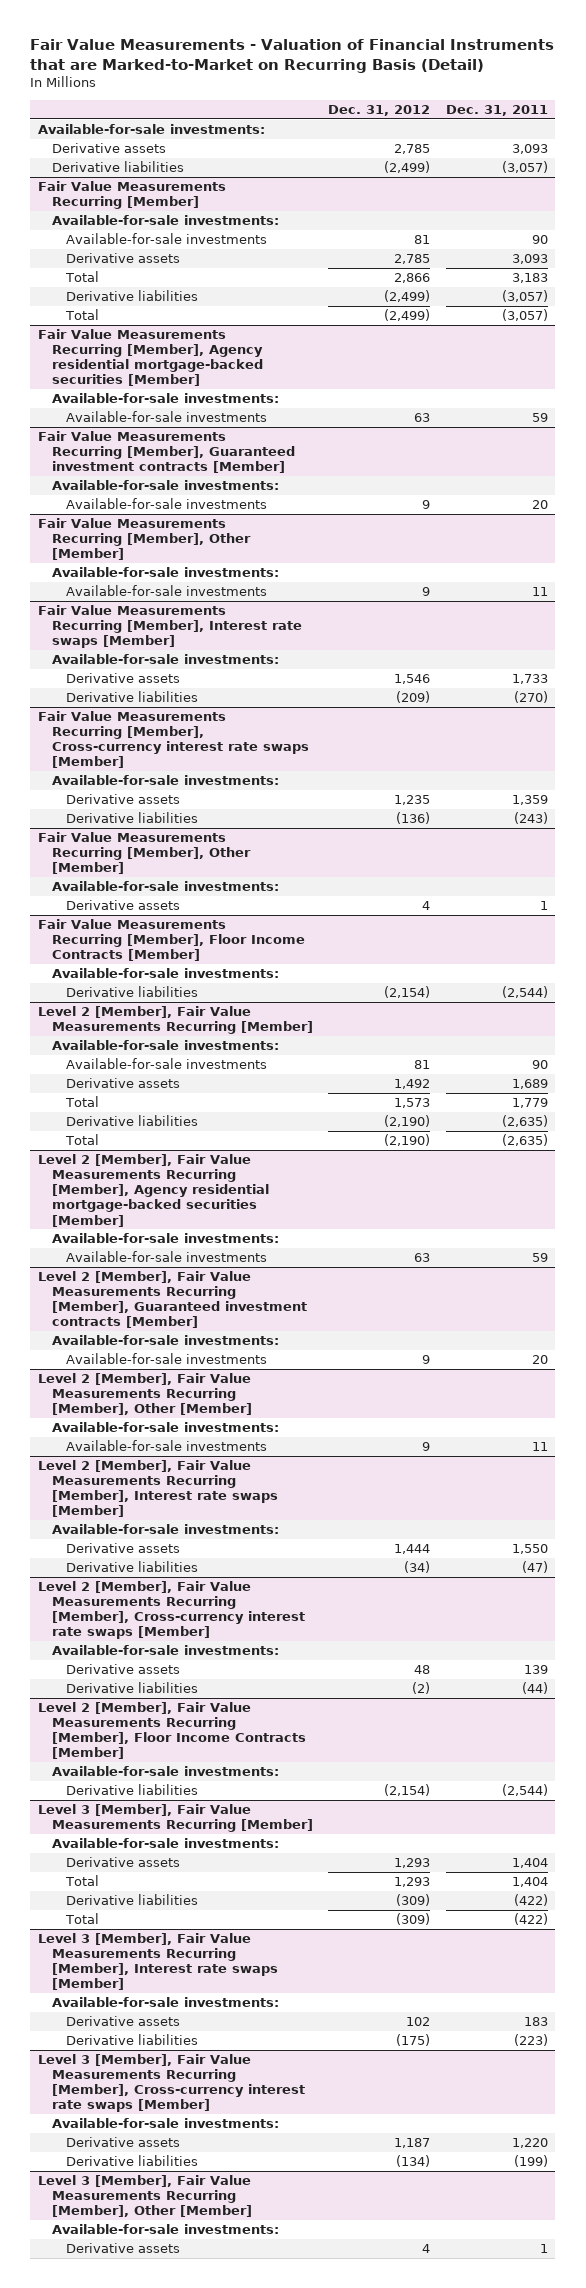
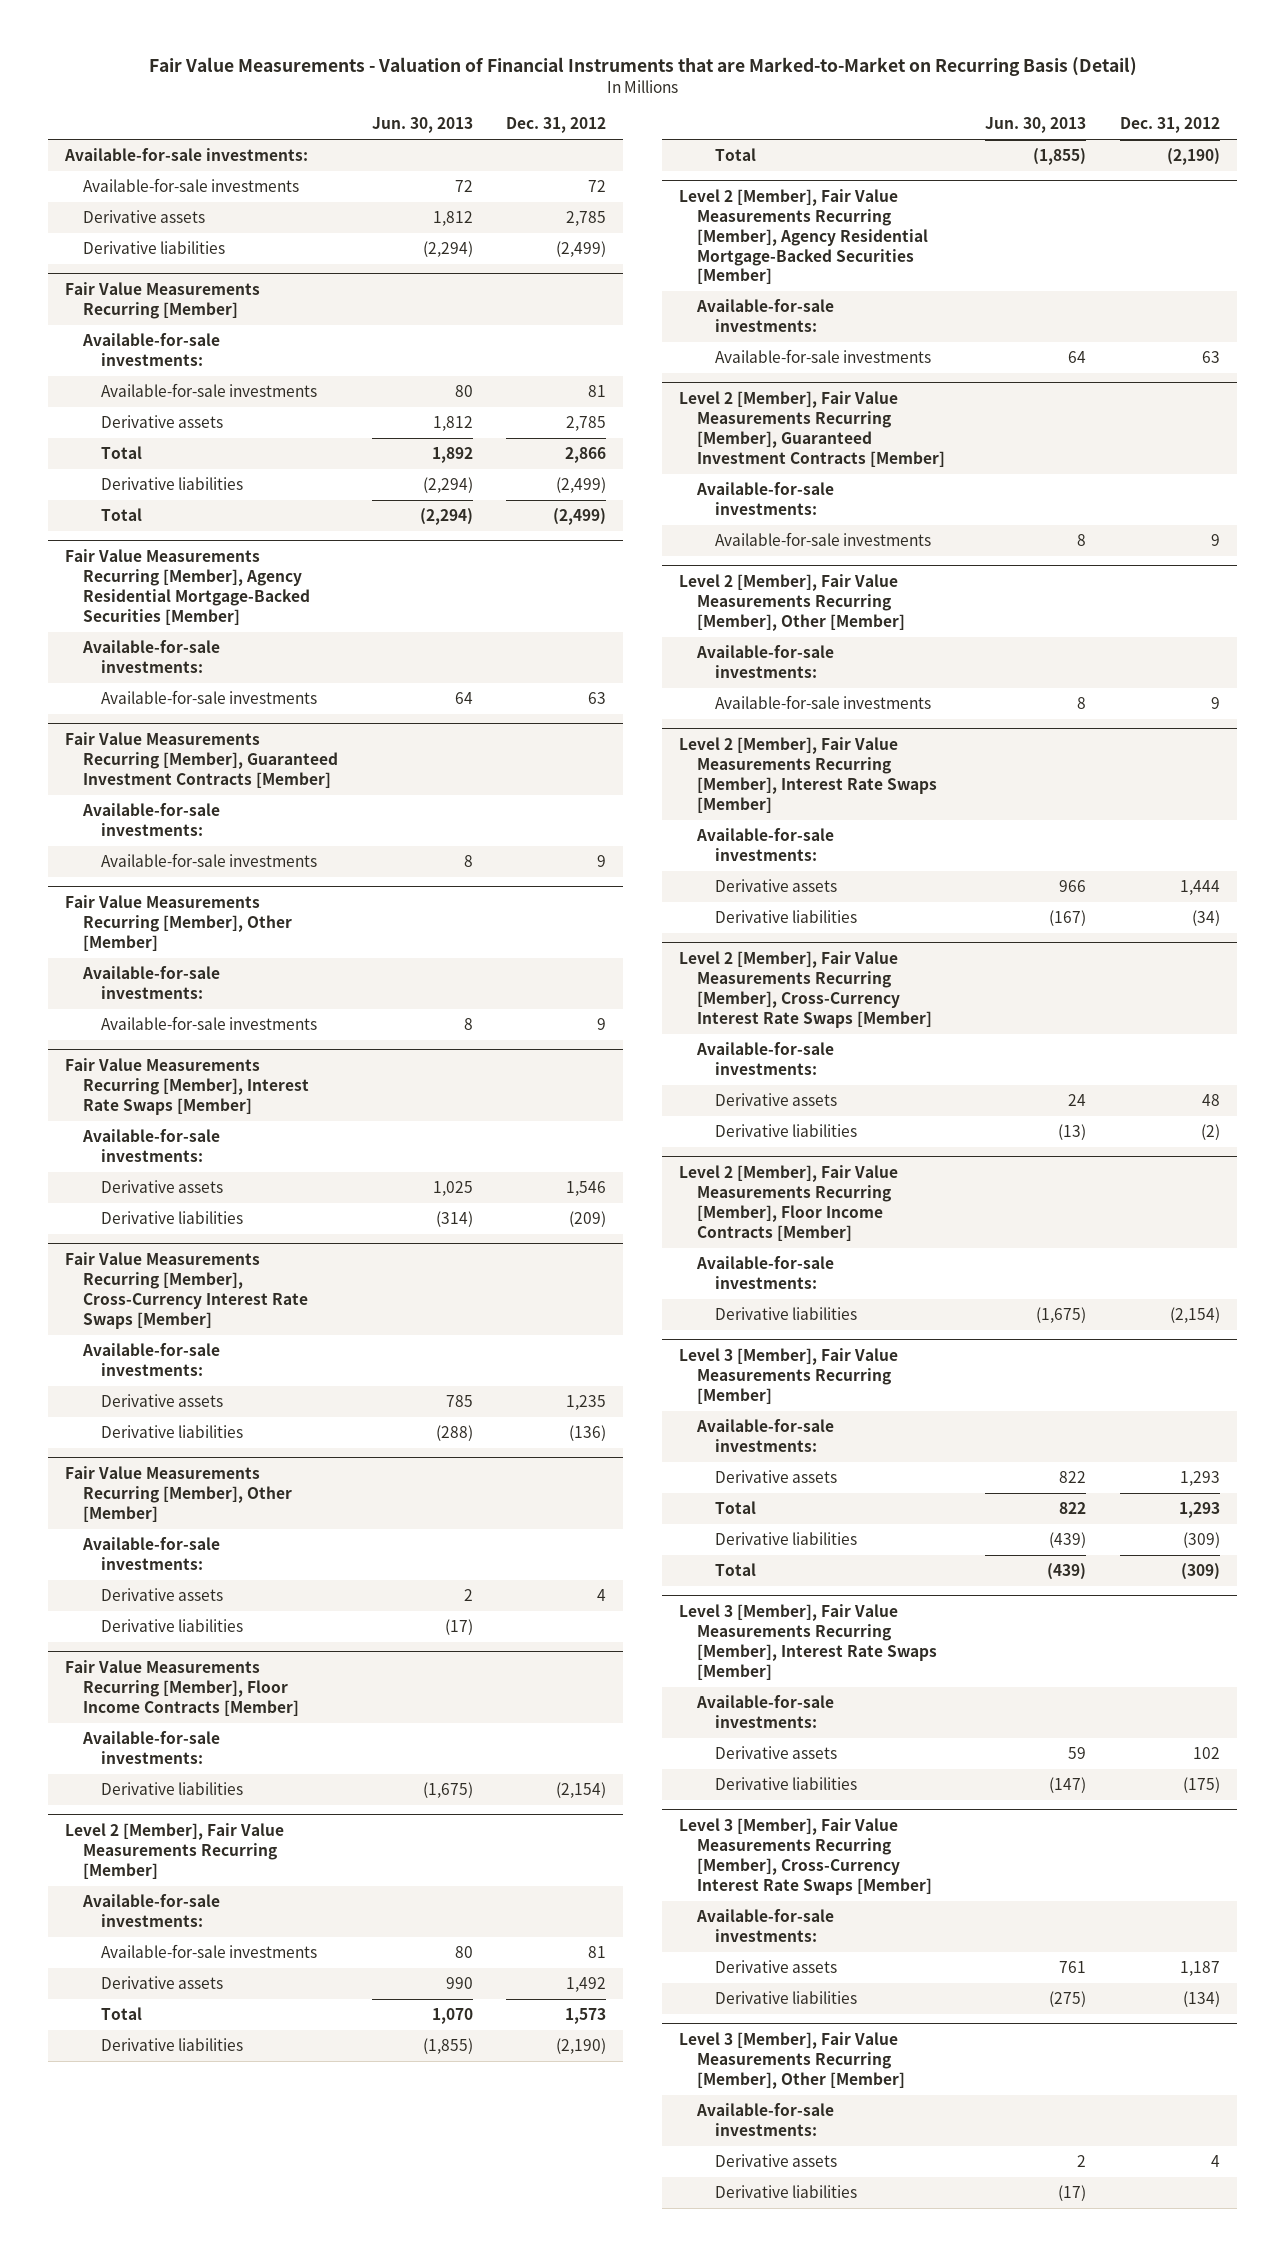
[445,104,548,116] Dec. 31, 2011 -> none
none -> [371,117,473,134] Jun. 30, 2013
none -> [82,178,299,193] Available-for-sale investments
[38,329,264,387] Fair Value Measurements Recurring [Member], Agency residential mortgage-backed securities [Member] -> [64,549,310,625] Fair Value Measurements Recurring [Member], Agency Residential Mortgage-Backed Securities [Member]
[38,431,296,474] Fair Value Measurements Recurring [Member], Guaranteed investment contracts [Member] -> [64,732,338,788] Fair Value Measurements Recurring [Member], Guaranteed Investment Contracts [Member]
[38,605,303,649] Fair Value Measurements Recurring [Member], Interest rate swaps [Member] -> [64,1058,309,1115] Fair Value Measurements Recurring [Member], Interest Rate Swaps [Member]
[38,711,310,769] Fair Value Measurements Recurring [Member], Cross-currency interest rate swaps [Member] -> [64,1252,308,1329] Fair Value Measurements Recurring [Member], Cross-Currency Interest Rate Swaps [Member]
none -> [100,1619,243,1633] Derivative liabilities
[38,1154,270,1227] Level 2 [Member], Fair Value Measurements Recurring [Member], Agency residential mortgage-backed securities [Member] -> [678,189,928,285] Level 2 [Member], Fair Value Measurements Recurring [Member], Agency Residential Mortgage-Backed Securities [Member]
[38,1271,308,1329] Level 2 [Member], Fair Value Measurements Recurring [Member], Guaranteed investment contracts [Member] -> [678,391,945,467] Level 2 [Member], Fair Value Measurements Recurring [Member], Guaranteed Investment Contracts [Member]
[38,1460,279,1518] Level 2 [Member], Fair Value Measurements Recurring [Member], Interest rate swaps [Member] -> [678,737,937,813] Level 2 [Member], Fair Value Measurements Recurring [Member], Interest Rate Swaps [Member]
[38,1581,306,1640] Level 2 [Member], Fair Value Measurements Recurring [Member], Cross-currency interest rate swaps [Member] -> [678,951,932,1028] Level 2 [Member], Fair Value Measurements Recurring [Member], Cross-Currency Interest Rate Swaps [Member]
[38,1933,279,1991] Level 3 [Member], Fair Value Measurements Recurring [Member], Interest rate swaps [Member] -> [678,1604,937,1680] Level 3 [Member], Fair Value Measurements Recurring [Member], Interest Rate Swaps [Member]
[38,2054,306,2113] Level 3 [Member], Fair Value Measurements Recurring [Member], Cross-currency interest rate swaps [Member] -> [678,1818,932,1895] Level 3 [Member], Fair Value Measurements Recurring [Member], Cross-Currency Interest Rate Swaps [Member]
none -> [714,2185,857,2199] Derivative liabilities

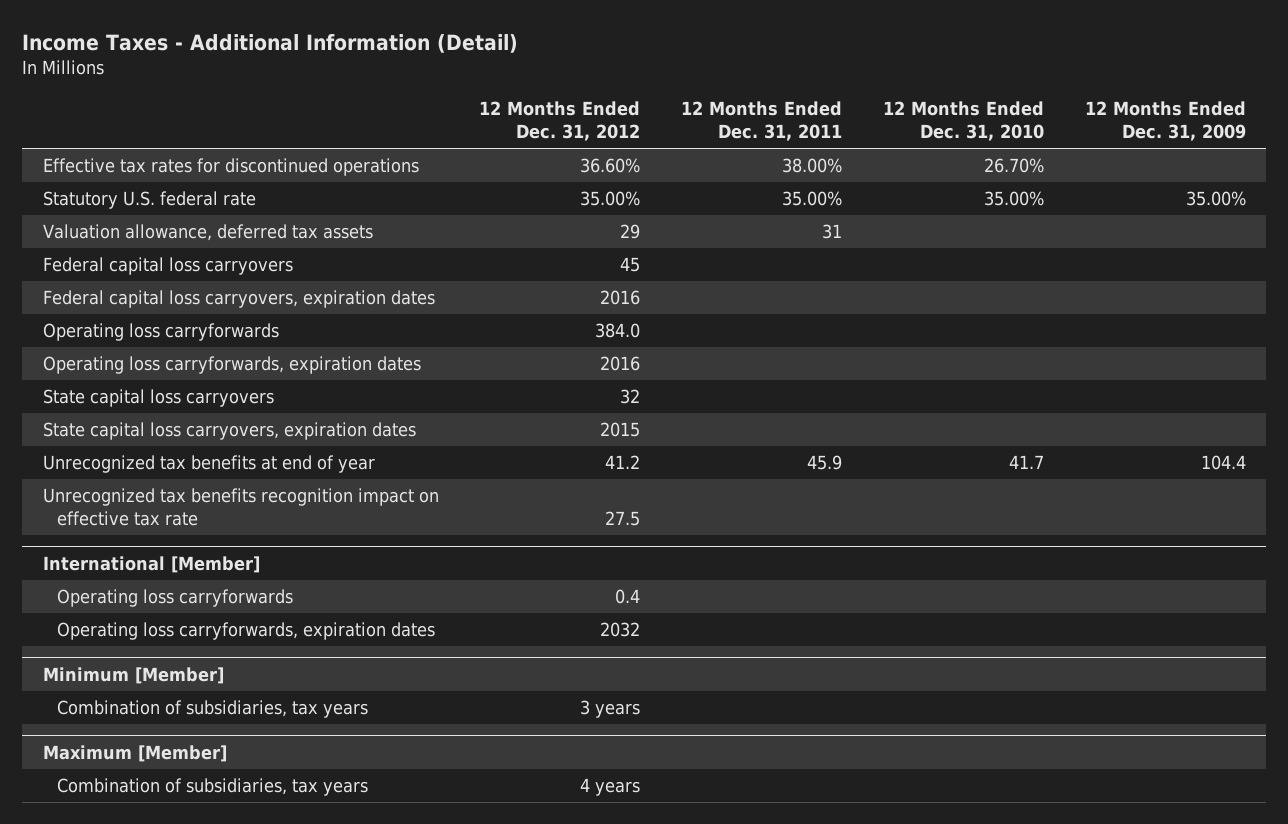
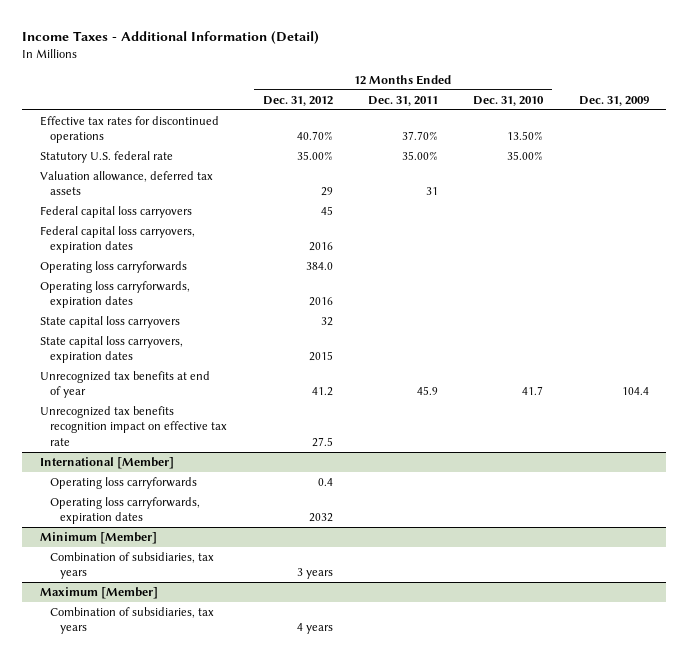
[1084,101,1246,142] 12 Months Ended Dec. 31, 2009 -> none
none -> [578,95,649,106] Dec. 31, 2009
[580,158,641,174] 36.60% -> [296,131,333,141] 40.70%
[782,158,843,174] 38.00% -> [401,131,438,141] 37.70%
[984,158,1045,174] 26.70% -> [507,131,544,141] 13.50%

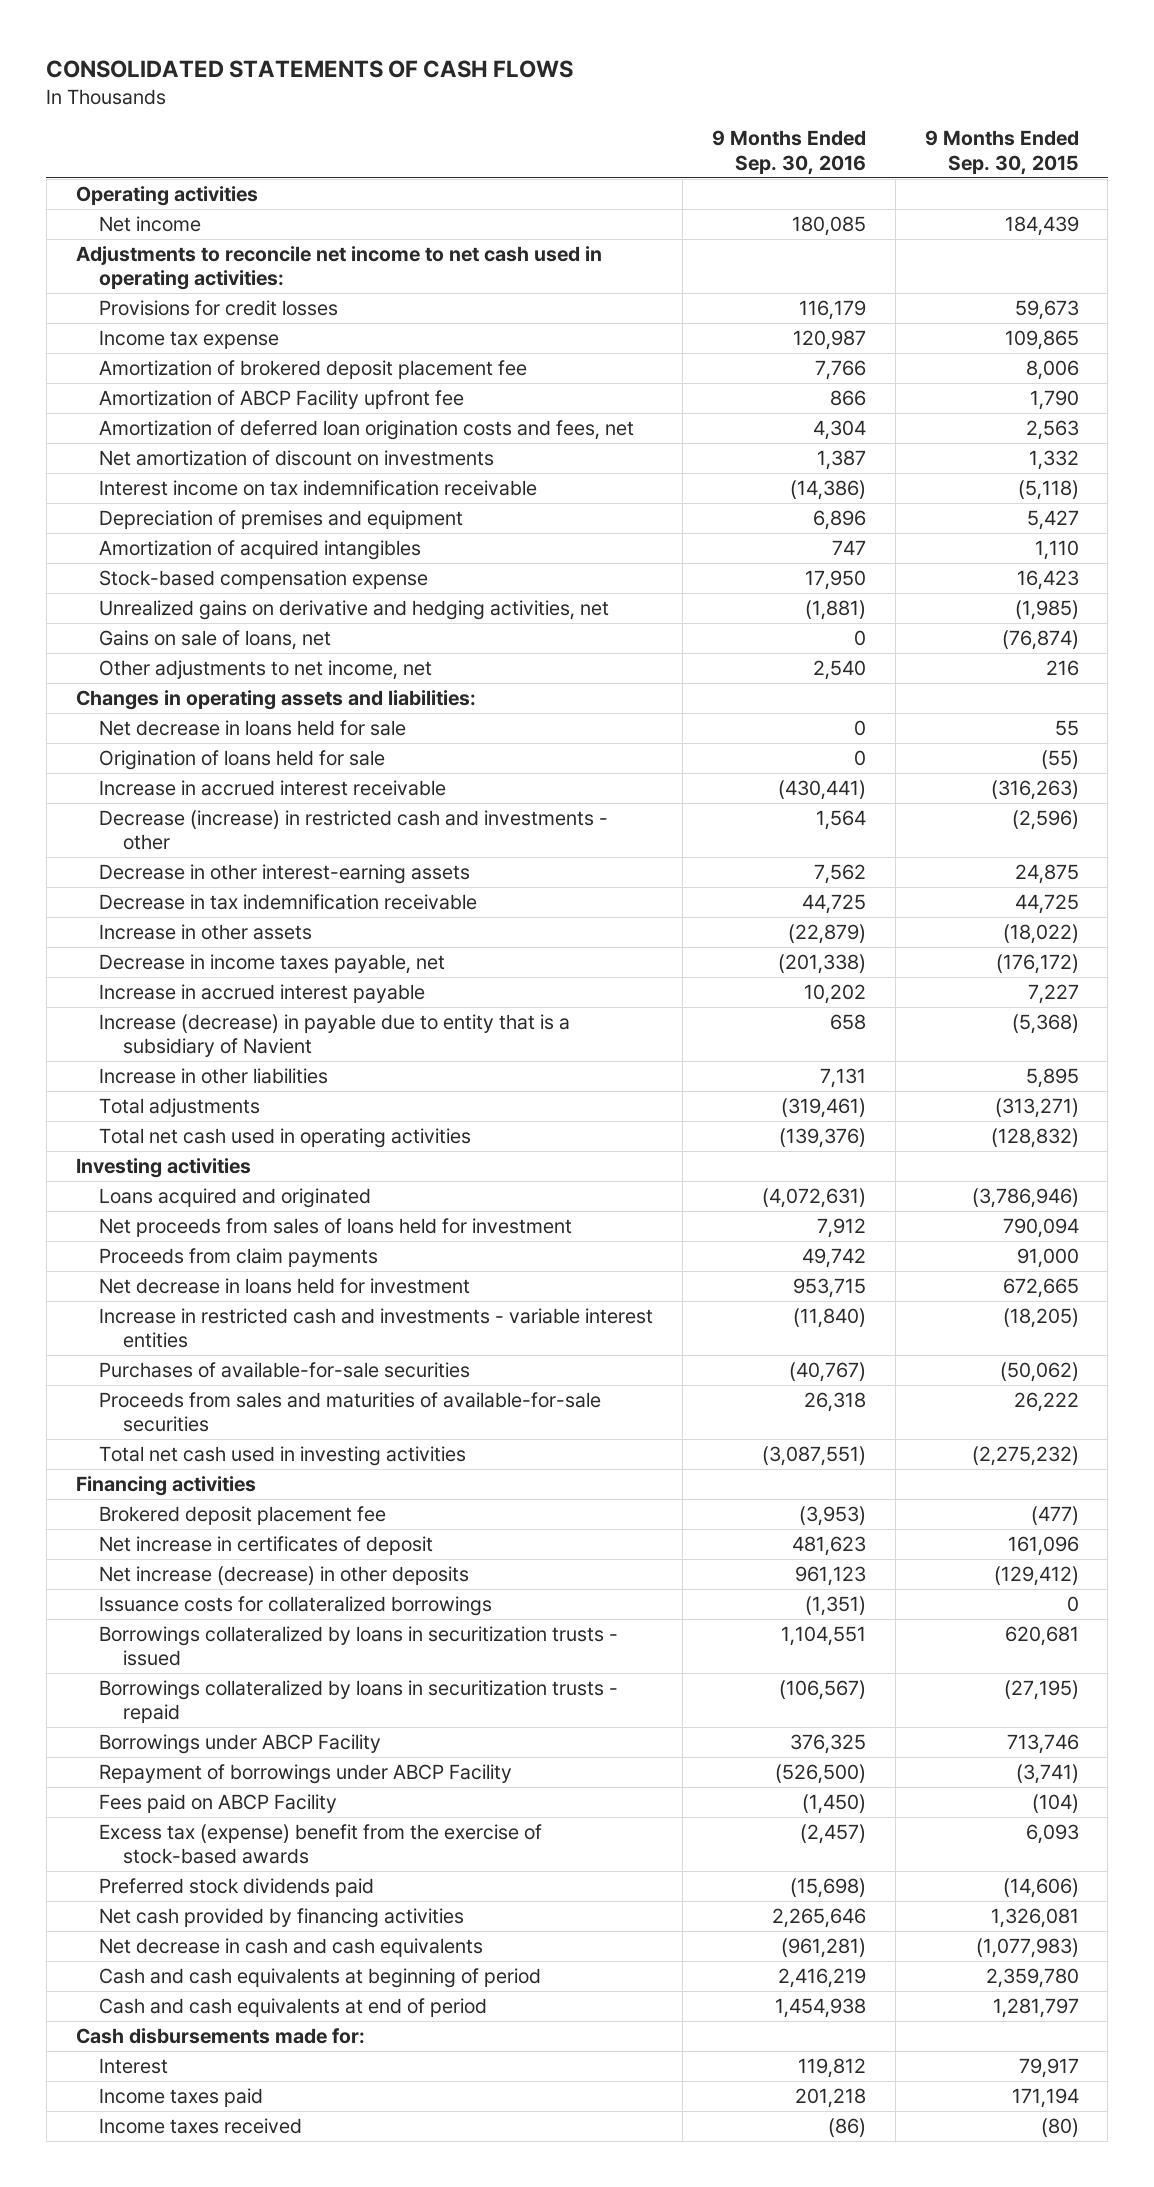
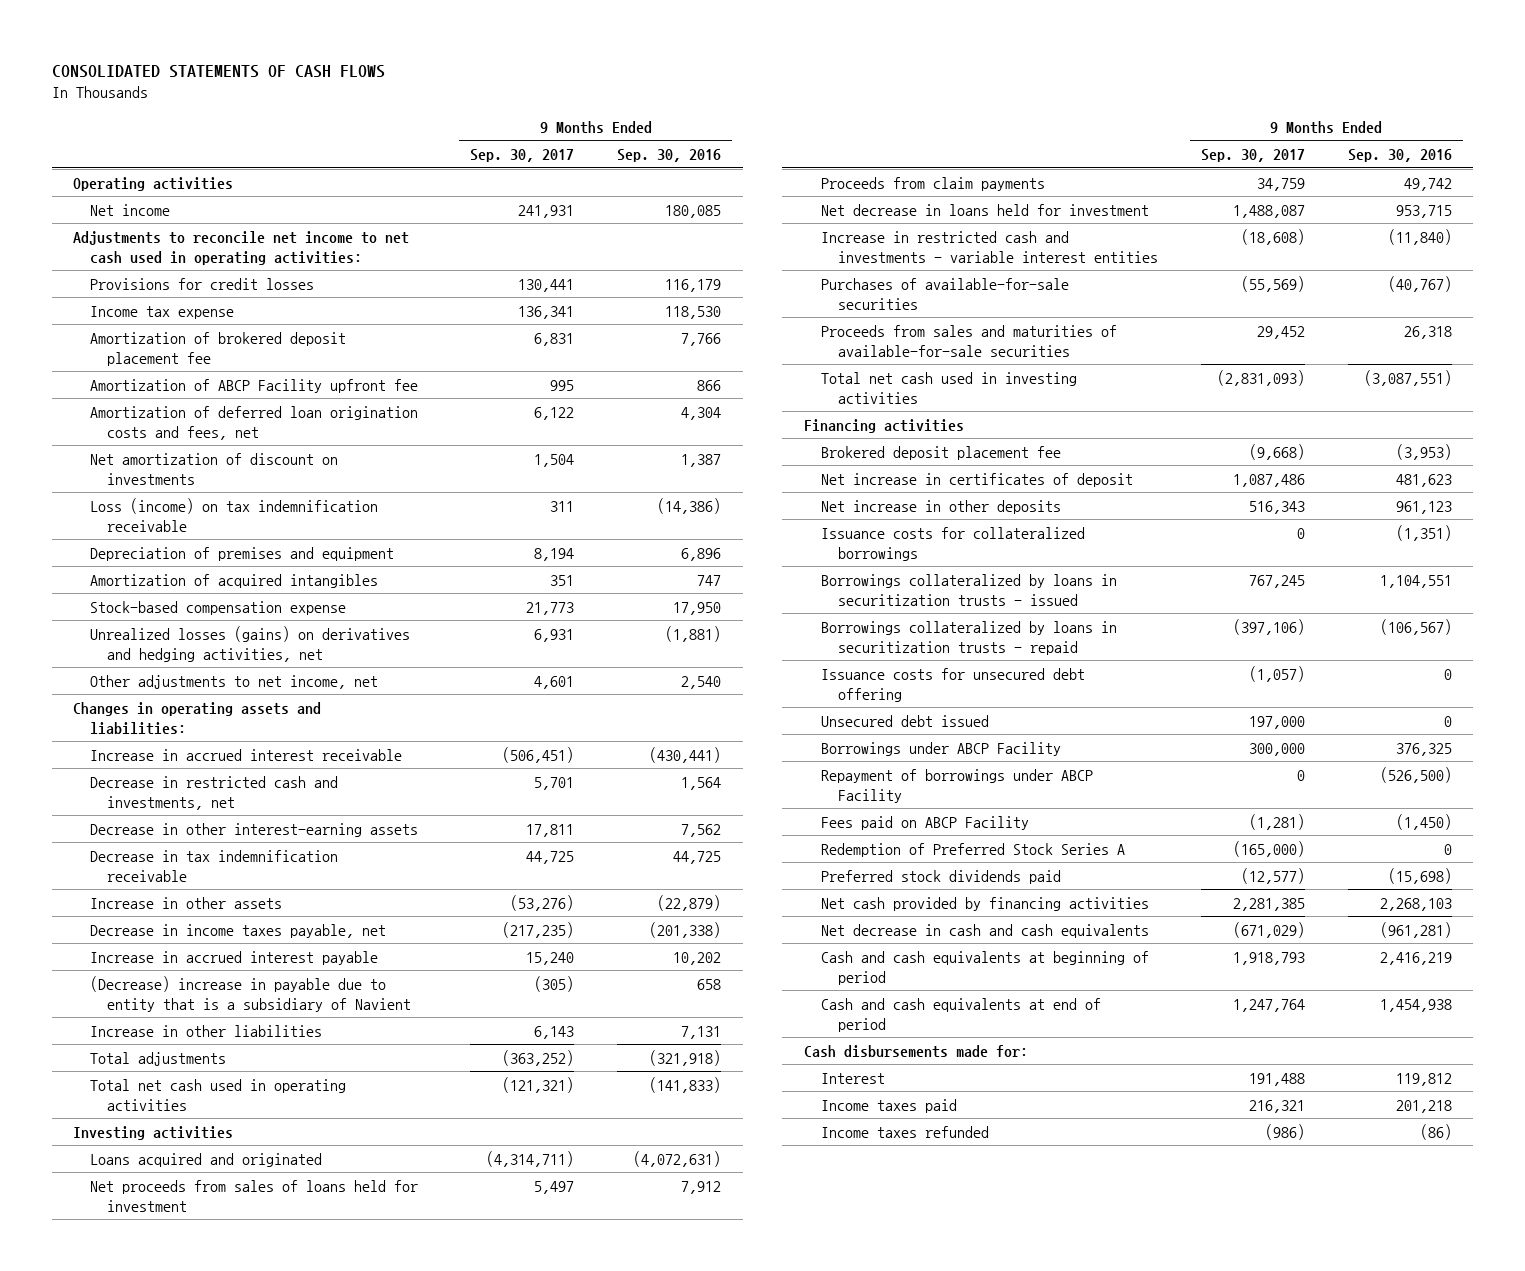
[924,130,1079,175] 9 Months Ended Sep. 30, 2015 -> none
none -> [470,149,575,163] Sep. 30, 2017
[792,329,866,350] 120,987 -> [665,305,722,319] 118,530
[99,479,538,496] Interest income on tax indemnification receivable -> [90,497,379,532] Loss (income) on tax indemnification receivable
[99,629,332,650] Gains on sale of loans, net -> none
[99,599,610,620] Unrealized gains on derivative and hedging activities, net -> [90,625,411,662] Unrealized losses (gains) on derivatives and hedging activities, net
[99,719,407,736] Net decrease in loans held for sale -> none
[99,749,386,770] Origination of loans held for sale -> none
[99,809,609,851] Decrease (increase) in restricted cash and investments - other -> [90,775,339,810] Decrease in restricted cash and investments, net
[99,1013,571,1058] Increase (decrease) in payable due to entity that is a subsidiary of Navient -> [90,975,412,1012] (Decrease) increase in payable due to entity that is a subsidiary of Navient
[780,1097,866,1118] (319,461) -> [649,1049,722,1066] (321,918)
[778,1127,866,1148] (139,376) -> [649,1076,722,1093] (141,833)
[99,1565,470,1585] Net increase (decrease) in other deposits -> [820,499,1061,514] Net increase in other deposits
none -> [820,667,1085,702] Issuance costs for unsecured debt offering
none -> [820,714,989,727] Unsecured debt issued
[99,1823,543,1865] Excess tax (expense) benefit from the exercise of stock-based awards -> none
none -> [820,842,1125,857] Redemption of Preferred Stock Series A
[771,1907,866,1928] 2,265,646 -> [1379,897,1452,911] 2,268,103
[99,2117,303,2134] Income taxes received -> [820,1125,989,1138] Income taxes refunded

